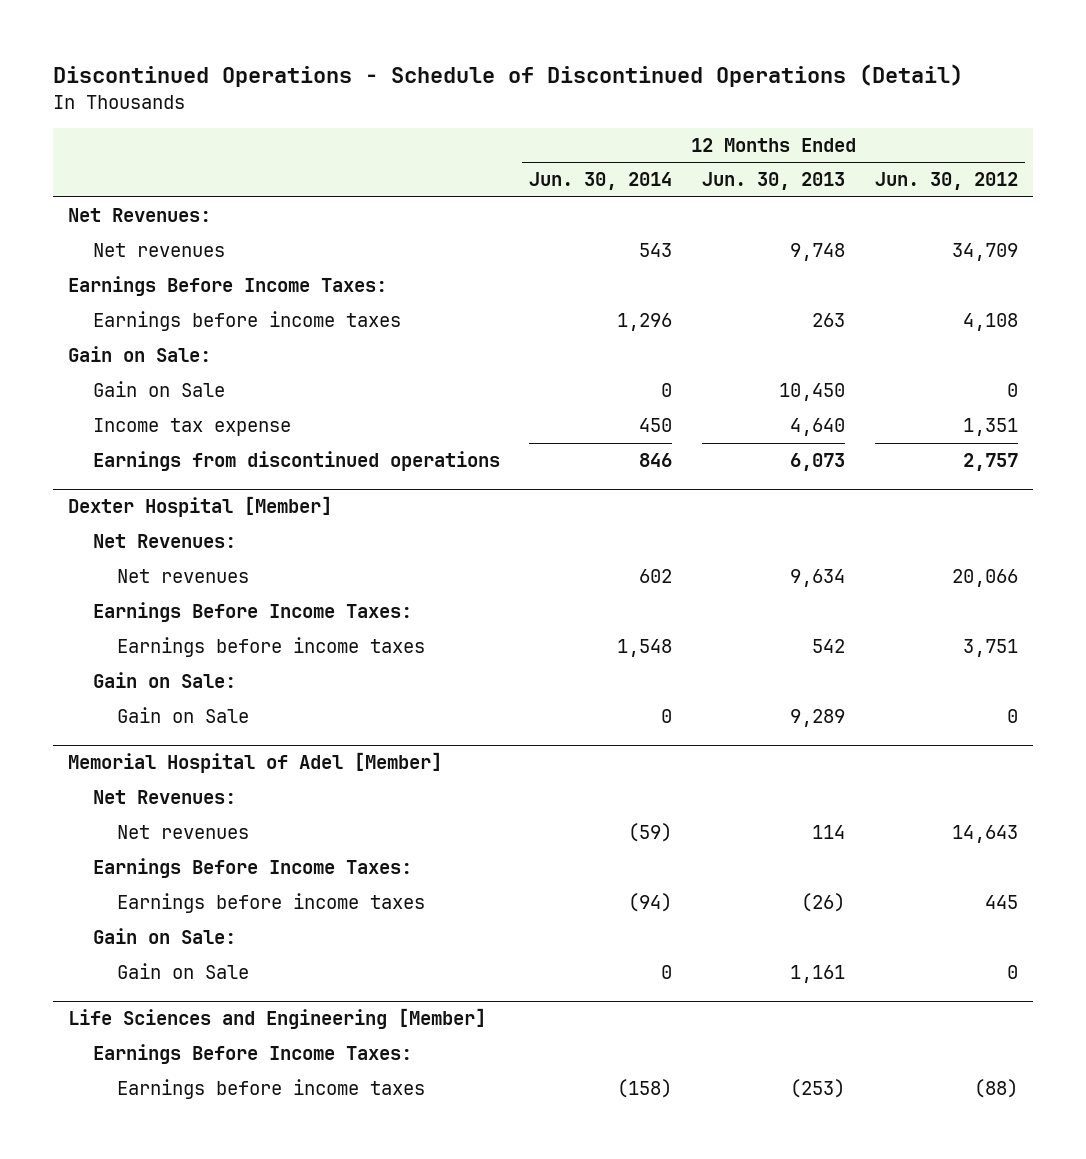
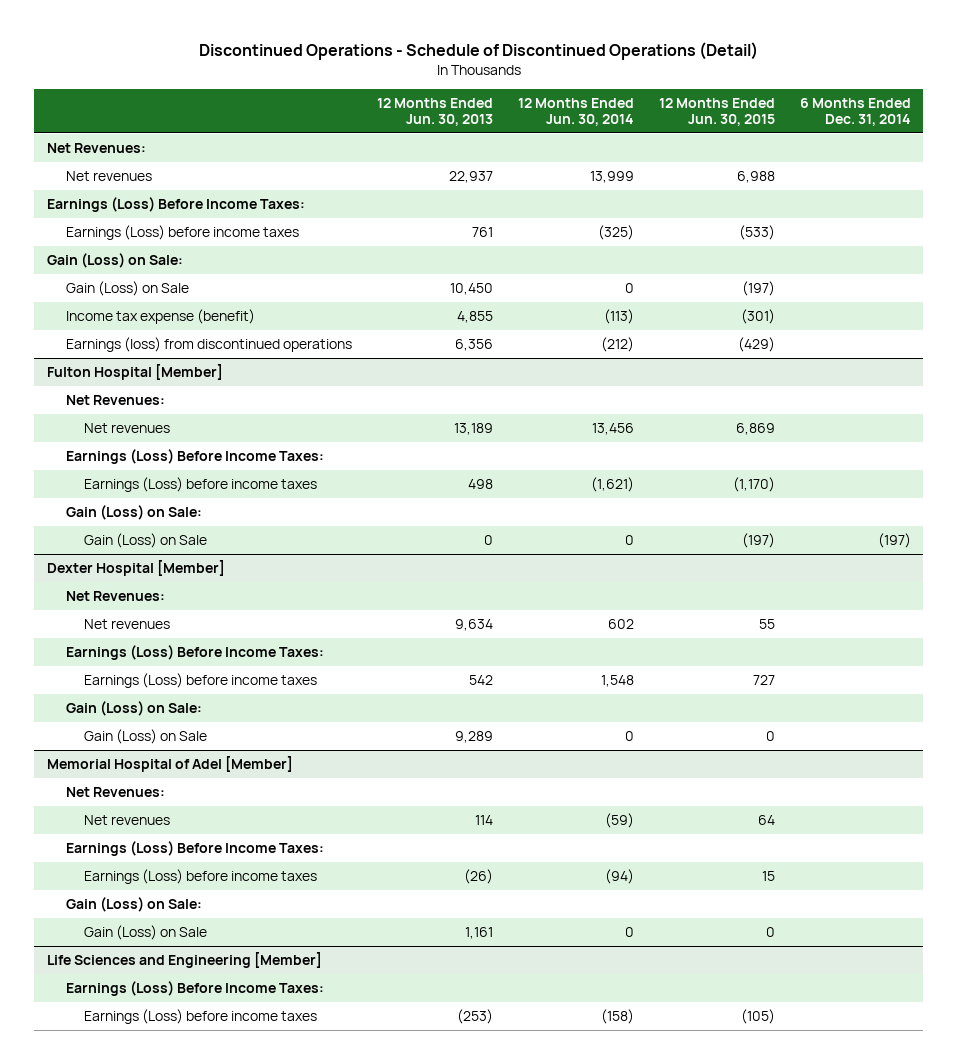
[874,172,1018,191] Jun. 30, 2012 -> none
none -> [658,97,775,127] 12 Months Ended Jun. 30, 2015
none -> [799,97,911,127] 6 Months Ended Dec. 31, 2014
[639,243,673,258] 543 -> [589,170,634,183] 13,999
[790,243,846,262] 9,748 -> [448,170,493,183] 22,937
[68,276,388,297] Earnings Before Income Taxes: -> [46,196,305,212] Earnings (Loss) Before Income Taxes:
[92,311,401,332] Earnings before income taxes -> [65,224,299,240] Earnings (Loss) before income taxes
[617,313,673,332] 1,296 -> [597,224,634,240] (325)
[812,313,846,328] 263 -> [471,226,493,237] 761
[68,346,212,363] Gain on Sale: -> [46,252,183,268] Gain (Loss) on Sale:
[92,381,225,398] Gain on Sale -> [65,280,189,296] Gain (Loss) on Sale
[92,418,291,437] Income tax expense -> [65,308,255,324] Income tax expense (benefit)
[639,418,673,433] 450 -> [603,308,634,324] (113)
[790,418,846,437] 4,640 -> [456,310,493,323] 4,855
[92,451,500,472] Earnings from discontinued operations -> [65,336,352,352] Earnings (loss) from discontinued operations
[639,453,673,468] 846 -> [600,336,634,352] (212)
[790,453,846,472] 6,073 -> [454,338,493,351] 6,356
none -> [46,363,223,380] Fulton Hospital [Member]
none -> [65,394,165,405] Net Revenues:
none -> [84,422,171,433] Net revenues
none -> [65,448,324,464] Earnings (Loss) Before Income Taxes:
none -> [84,476,318,492] Earnings (Loss) before income taxes
none -> [65,504,202,520] Gain (Loss) on Sale:
none -> [84,532,208,548] Gain (Loss) on Sale
[92,602,412,623] Earnings Before Income Taxes: -> [65,644,324,660] Earnings (Loss) Before Income Taxes:
[117,637,426,658] Earnings before income taxes -> [84,672,318,688] Earnings (Loss) before income taxes
[92,672,236,689] Gain on Sale: -> [65,700,202,716] Gain (Loss) on Sale:
[117,707,250,724] Gain on Sale -> [84,728,208,744] Gain (Loss) on Sale
[92,858,412,879] Earnings Before Income Taxes: -> [65,840,324,856] Earnings (Loss) Before Income Taxes:
[117,893,426,914] Earnings before income taxes -> [84,868,318,884] Earnings (Loss) before income taxes
[92,928,236,945] Gain on Sale: -> [65,896,202,912] Gain (Loss) on Sale:
[117,963,250,980] Gain on Sale -> [84,924,208,940] Gain (Loss) on Sale
[92,1044,412,1065] Earnings Before Income Taxes: -> [65,980,324,996] Earnings (Loss) Before Income Taxes:
[117,1079,426,1100] Earnings before income taxes -> [84,1008,318,1024] Earnings (Loss) before income taxes

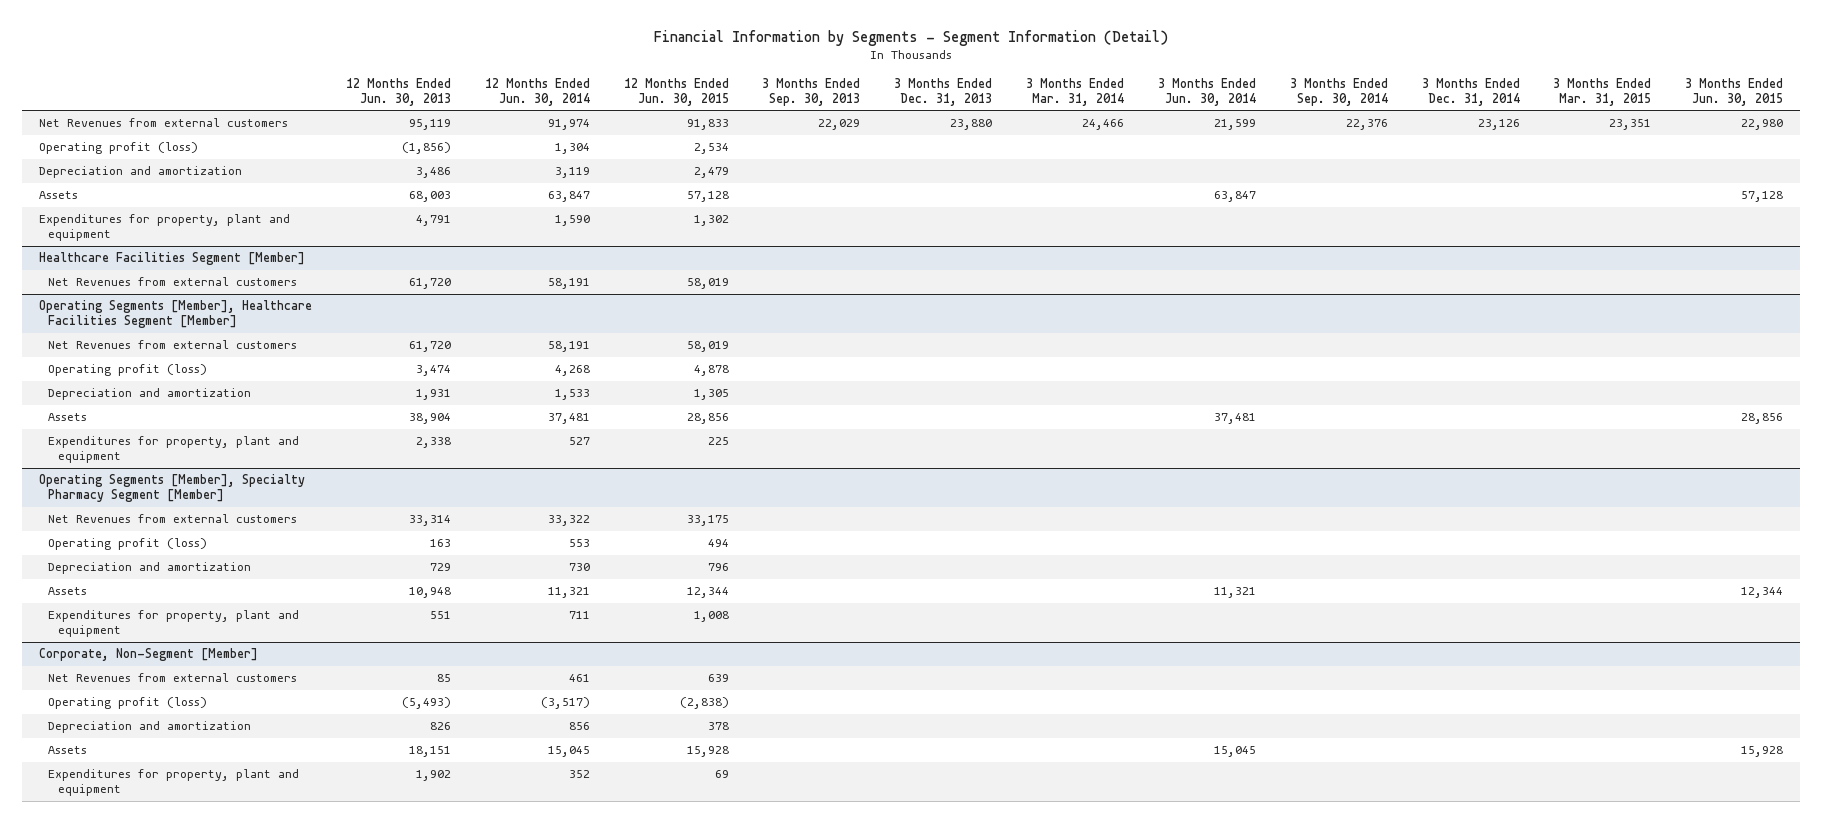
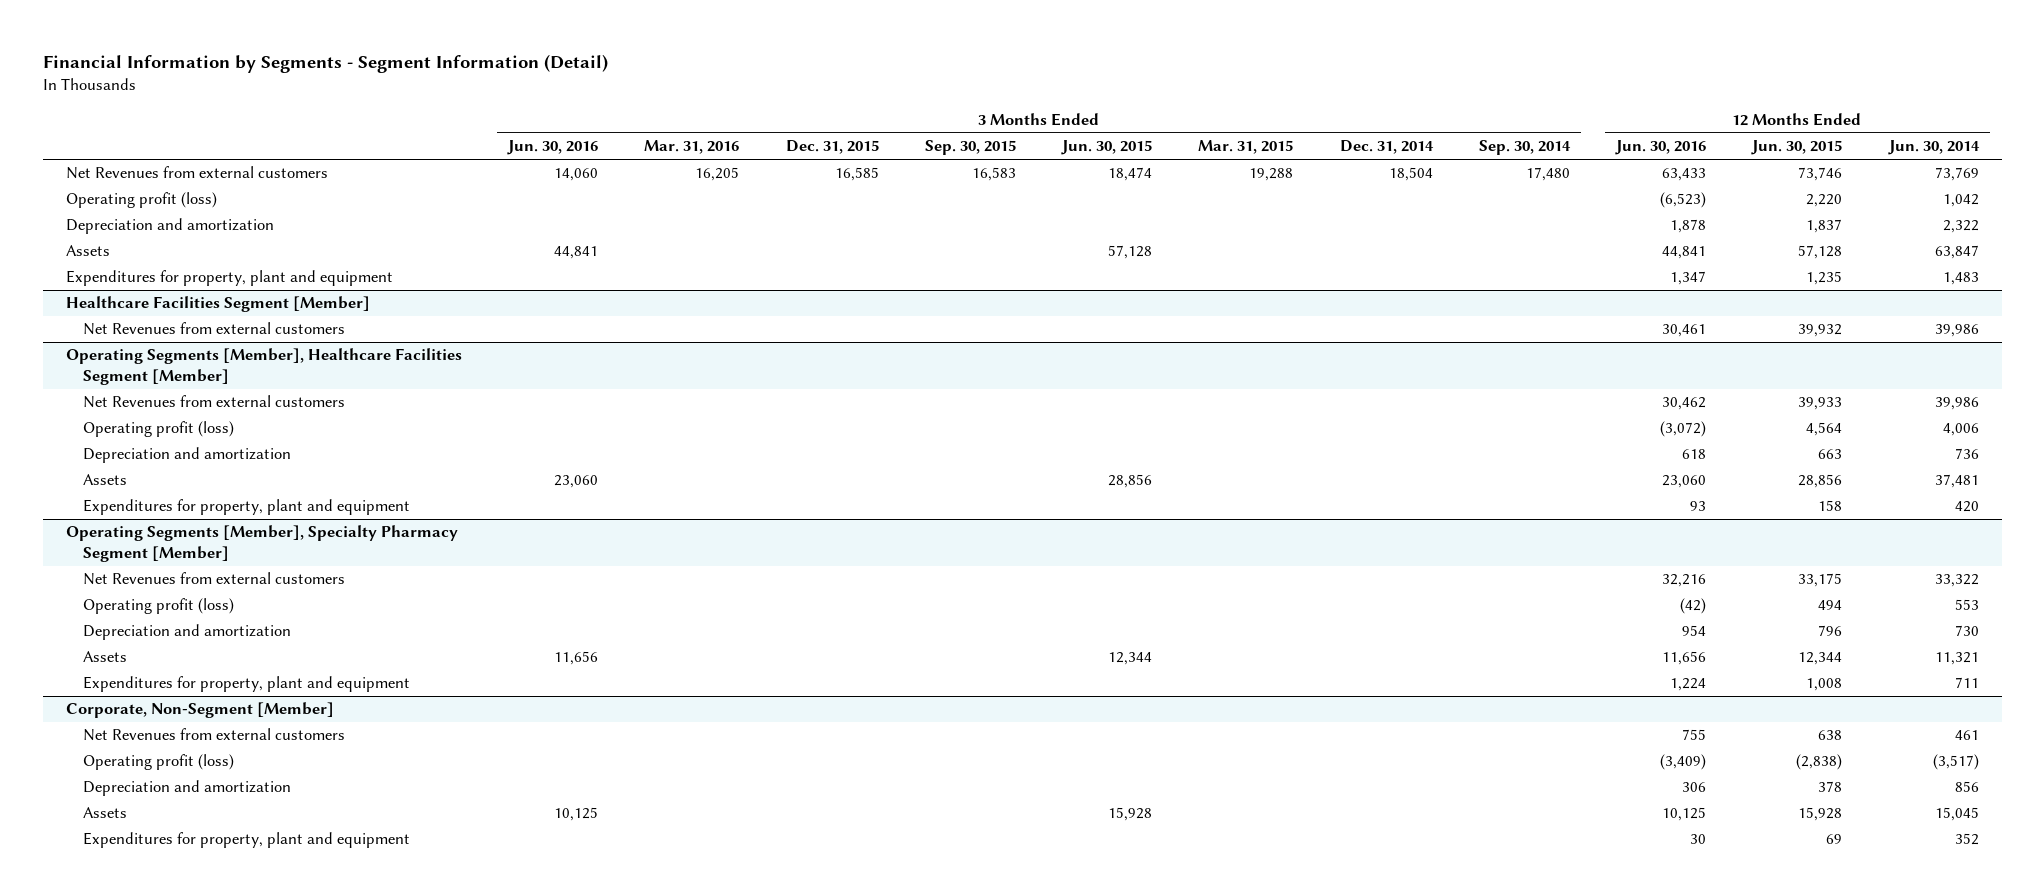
[345,77,451,106] 12 Months Ended Jun. 30, 2013 -> none
[762,77,861,106] 3 Months Ended Sep. 30, 2013 -> none
[894,77,993,106] 3 Months Ended Dec. 31, 2013 -> none
[1026,77,1125,106] 3 Months Ended Mar. 31, 2014 -> none
[1157,77,1256,106] 3 Months Ended Jun. 30, 2014 -> none
none -> [507,140,599,156] Jun. 30, 2016
none -> [644,140,740,155] Mar. 31, 2016
none -> [785,140,879,155] Dec. 31, 2015
none -> [924,140,1016,156] Sep. 30, 2015
none -> [1615,140,1707,156] Jun. 30, 2016
[547,119,590,131] 91,974 -> [1934,167,1979,182] 73,769
[686,119,729,131] 91,833 -> [1798,167,1843,182] 73,746
[1345,119,1388,131] 22,376 -> [1525,167,1570,182] 17,480
[1477,119,1520,131] 23,126 -> [1388,167,1433,182] 18,504
[1609,119,1652,131] 23,351 -> [1249,168,1294,182] 19,288
[1741,119,1784,131] 22,980 -> [1108,167,1153,182] 18,474
[554,143,590,155] 1,304 -> [1942,194,1979,208] 1,042
[693,143,729,155] 2,534 -> [1806,194,1843,208] 2,220
[554,167,590,179] 3,119 -> [1942,220,1979,234] 2,322
[693,167,729,179] 2,479 -> [1806,219,1843,234] 1,837
[554,215,590,227] 1,590 -> [1942,272,1979,286] 1,483
[693,215,729,227] 1,302 -> [1806,271,1843,286] 1,235
[547,278,590,290] 58,191 -> [1934,324,1979,338] 39,986
[686,278,729,290] 58,019 -> [1798,324,1843,338] 39,932
[547,341,590,353] 58,191 -> [1934,397,1979,411] 39,986
[686,341,729,353] 58,019 -> [1798,397,1843,411] 39,933
[554,365,590,377] 4,268 -> [1942,423,1979,437] 4,006
[693,365,729,377] 4,878 -> [1806,422,1843,437] 4,564
[554,389,590,401] 1,533 -> [1954,448,1979,460] 736
[693,389,729,401] 1,305 -> [1818,449,1843,460] 663
[568,437,590,446] 527 -> [1954,501,1979,513] 420
[707,437,729,446] 225 -> [1818,500,1843,512] 158
[707,674,729,683] 639 -> [1818,730,1843,741] 638

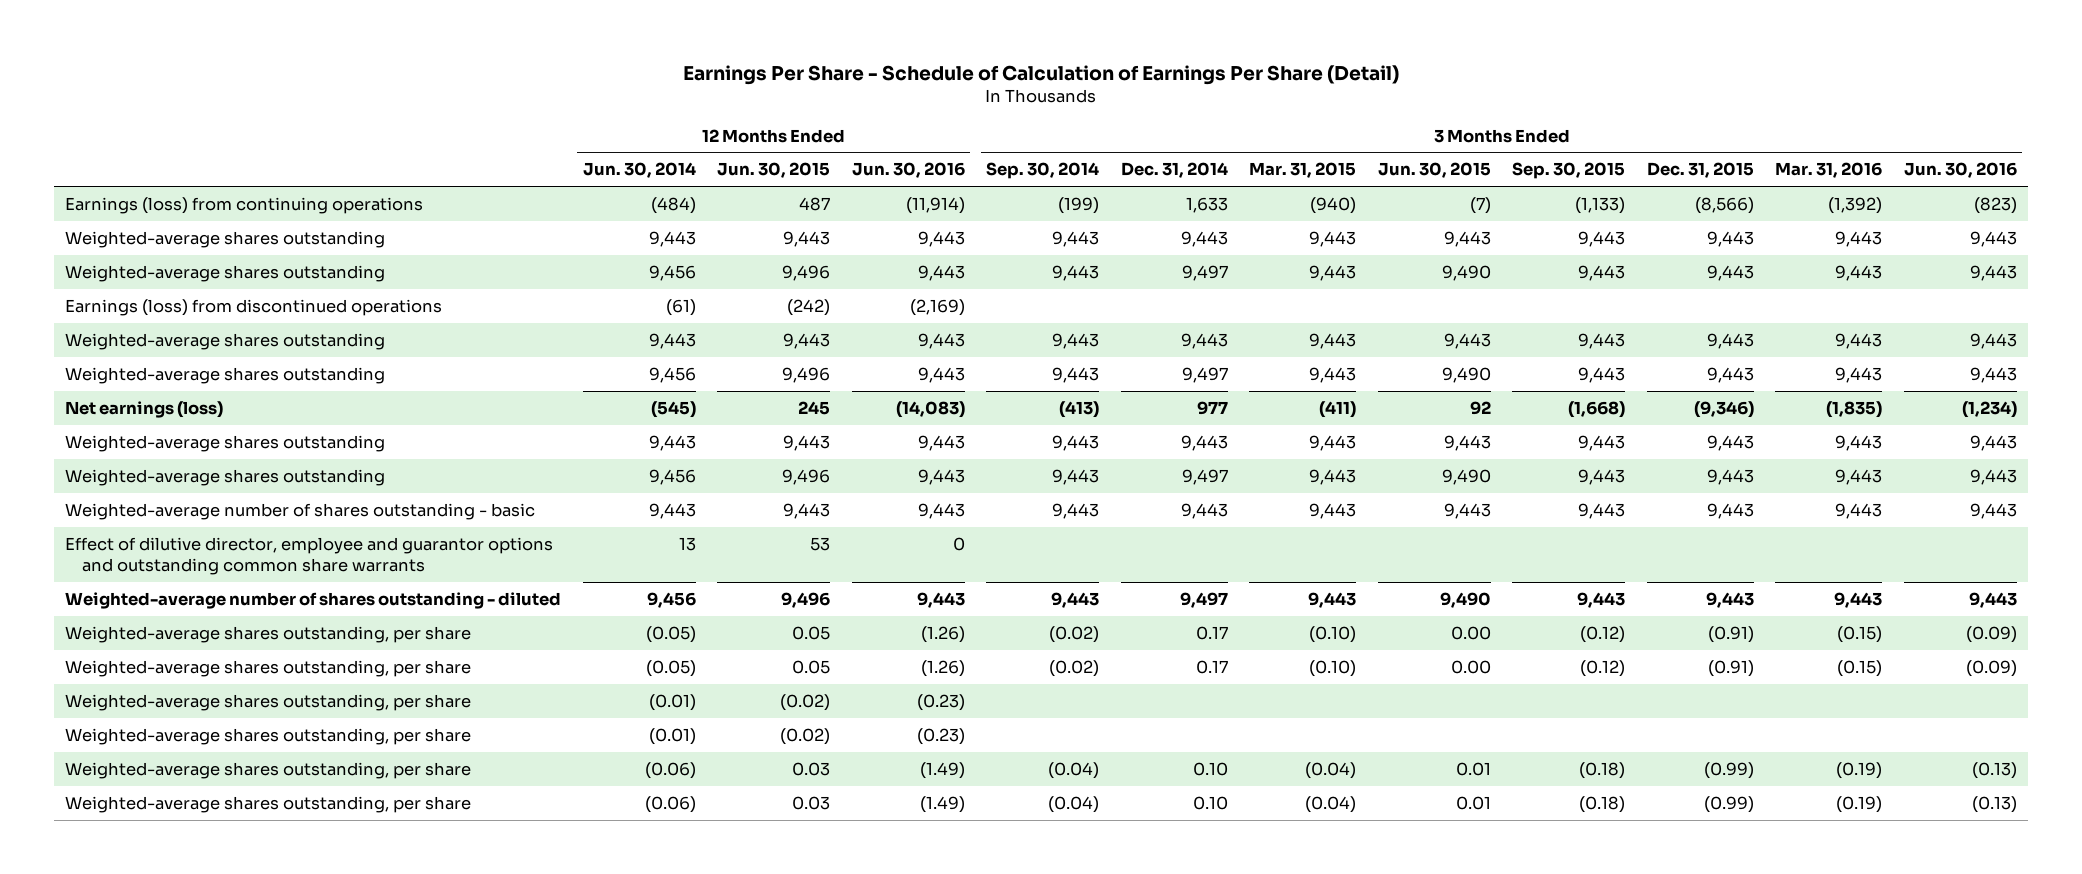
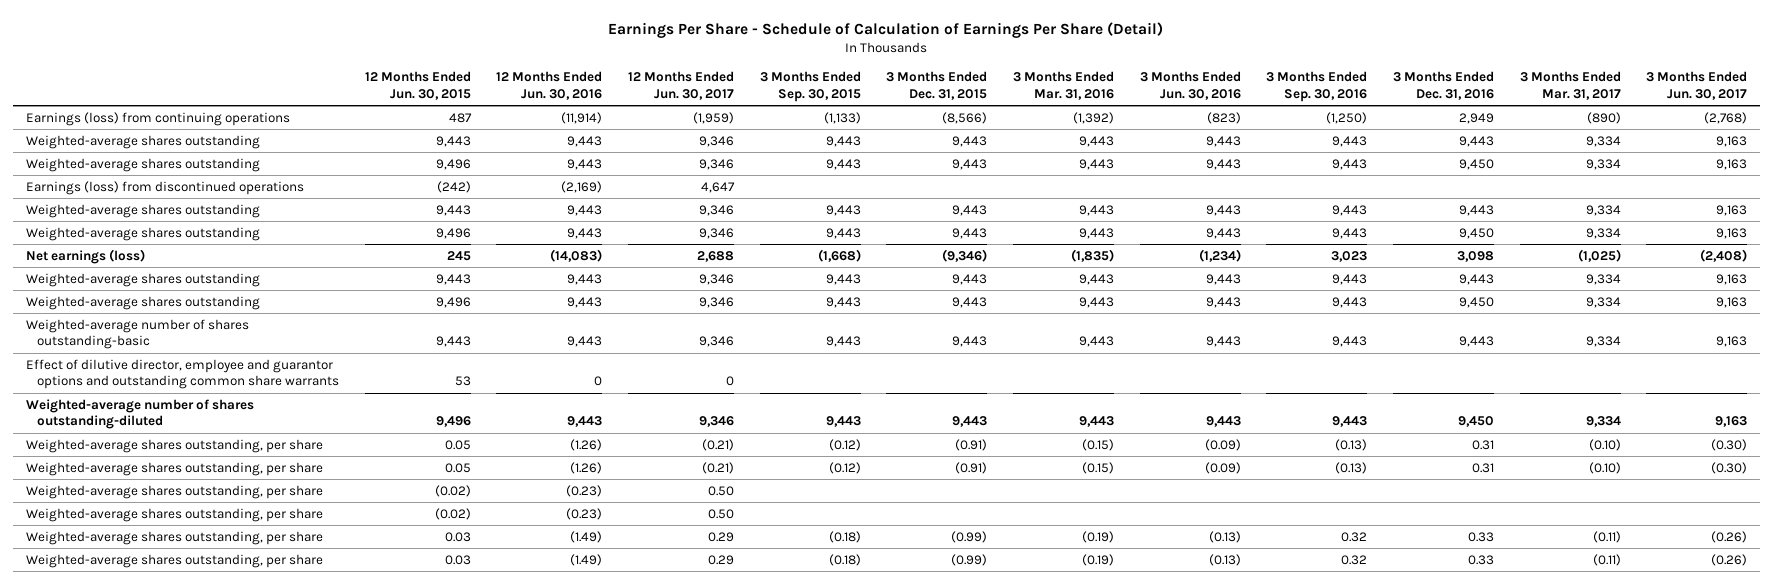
[582,162,696,179] Jun. 30, 2014 -> none
[986,162,1100,180] Sep. 30, 2014 -> none
[1120,162,1228,179] Dec. 31, 2014 -> none
[1249,162,1357,179] Mar. 31, 2015 -> none
[1377,162,1491,179] Jun. 30, 2015 -> none
none -> [628,71,735,100] 12 Months Ended Jun. 30, 2017
none -> [1266,71,1368,102] 3 Months Ended Sep. 30, 2016
none -> [1392,71,1494,100] 3 Months Ended Dec. 31, 2016
none -> [1519,71,1621,100] 3 Months Ended Mar. 31, 2017
none -> [1646,71,1748,100] 3 Months Ended Jun. 30, 2017
[64,502,535,520] Weighted-average number of shares outstanding - basic -> [25,318,249,350] Weighted-average number of shares outstanding-basic
[64,591,561,609] Weighted-average number of shares outstanding - diluted -> [25,398,254,430] Weighted-average number of shares outstanding-diluted

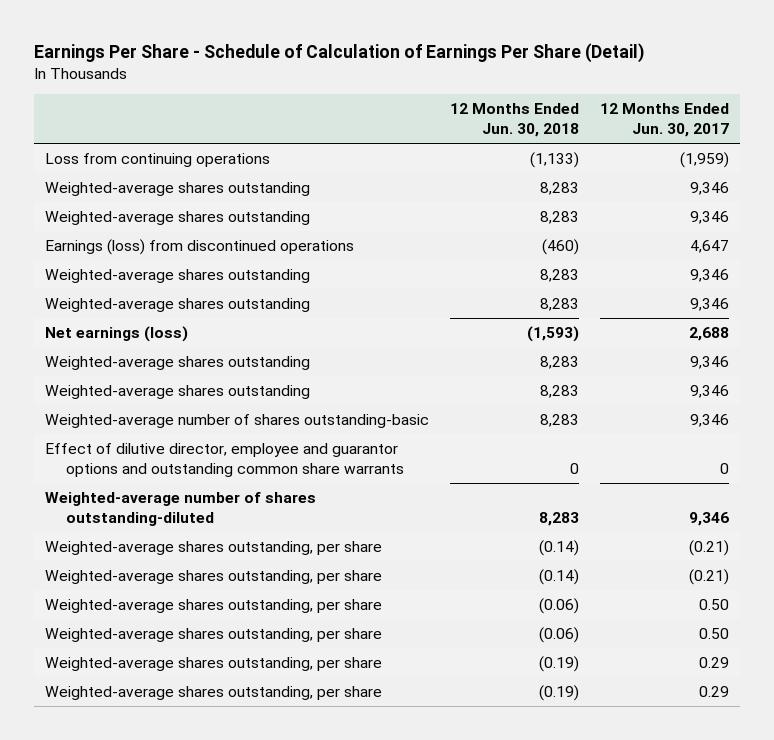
[364,71,471,100] 12 Months Ended Jun. 30, 2015 -> none
[496,71,603,100] 12 Months Ended Jun. 30, 2016 -> none
[759,71,861,102] 3 Months Ended Sep. 30, 2015 -> none
[886,71,988,100] 3 Months Ended Dec. 31, 2015 -> none
[1013,71,1115,100] 3 Months Ended Mar. 31, 2016 -> none
[1139,71,1241,100] 3 Months Ended Jun. 30, 2016 -> none
[1266,71,1368,102] 3 Months Ended Sep. 30, 2016 -> none
[1392,71,1494,100] 3 Months Ended Dec. 31, 2016 -> none
[1519,71,1621,100] 3 Months Ended Mar. 31, 2017 -> none
[1646,71,1748,100] 3 Months Ended Jun. 30, 2017 -> none
none -> [449,103,579,138] 12 Months Ended Jun. 30, 2018
[25,111,290,126] Earnings (loss) from continuing operations -> [44,153,270,168] Loss from continuing operations

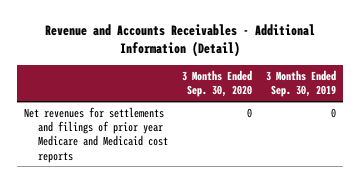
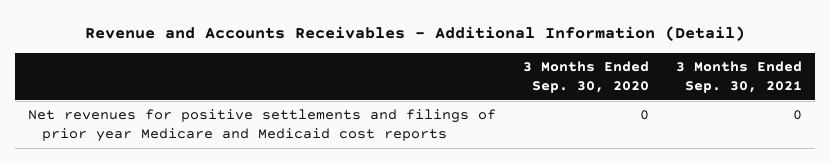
[266,70,337,98] 3 Months Ended Sep. 30, 2019 -> none
none -> [675,61,802,94] 3 Months Ended Sep. 30, 2021
[24,106,168,163] Net revenues for settlements and filings of prior year Medicare and Medicaid cost reports -> [28,109,497,143] Net revenues for positive settlements and filings of prior year Medicare and Medicaid cost reports

